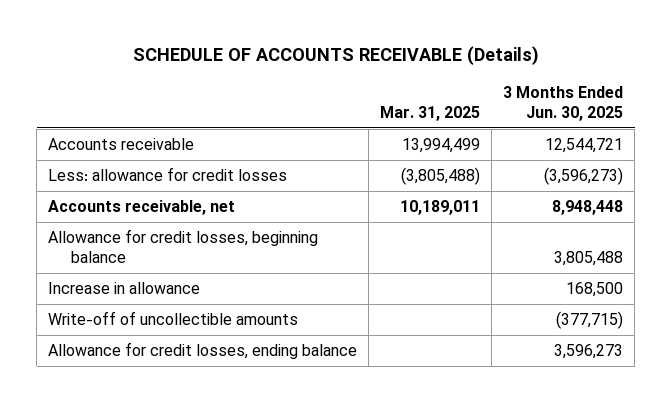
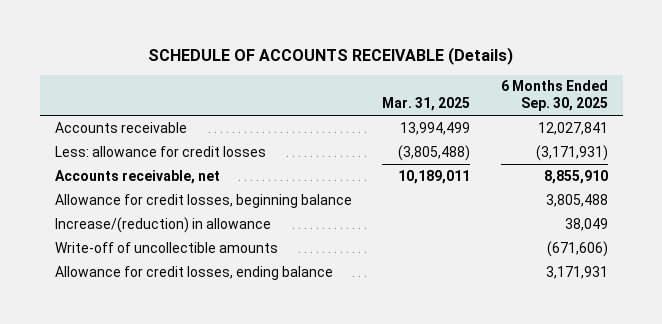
[503,85,624,121] 3 Months Ended Jun. 30, 2025 -> none
none -> [500,80,608,112] 6 Months Ended Sep. 30, 2025
[48,282,201,295] Increase in allowance -> [54,216,271,233] Increase/(reduction) in allowance

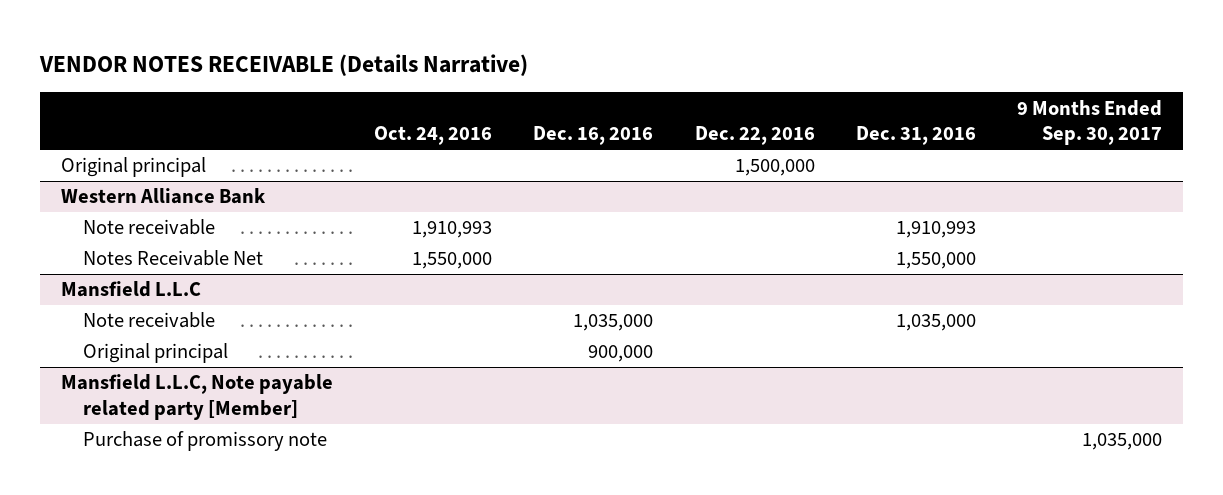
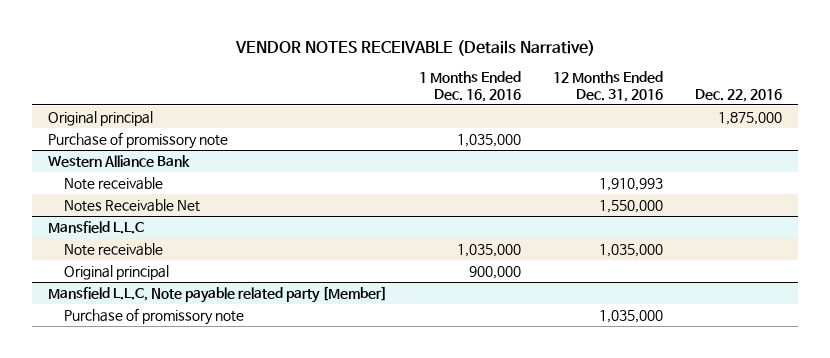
[374,126,493,146] Oct. 24, 2016 -> none
[533,126,654,146] Dec. 16, 2016 -> none
[856,126,977,146] Dec. 31, 2016 -> none
[1017,99,1163,146] 9 Months Ended Sep. 30, 2017 -> none
none -> [419,71,522,102] 1 Months Ended Dec. 16, 2016
none -> [552,71,663,102] 12 Months Ended Dec. 31, 2016
[734,159,815,177] 1,500,000 -> [717,111,782,125] 1,875,000
none -> [48,131,229,149] Purchase of promissory note

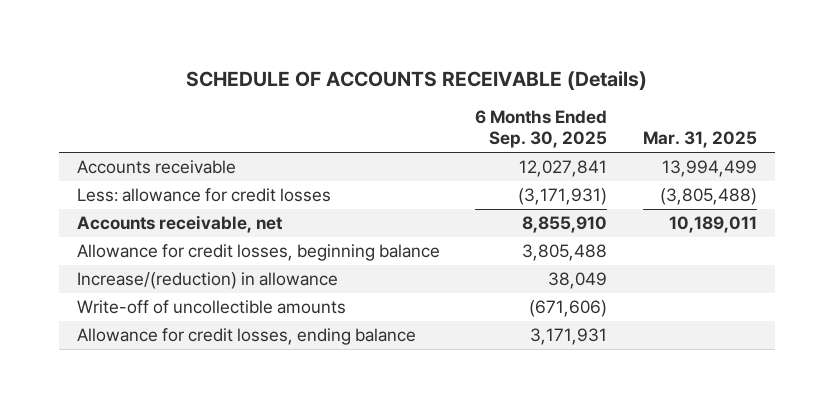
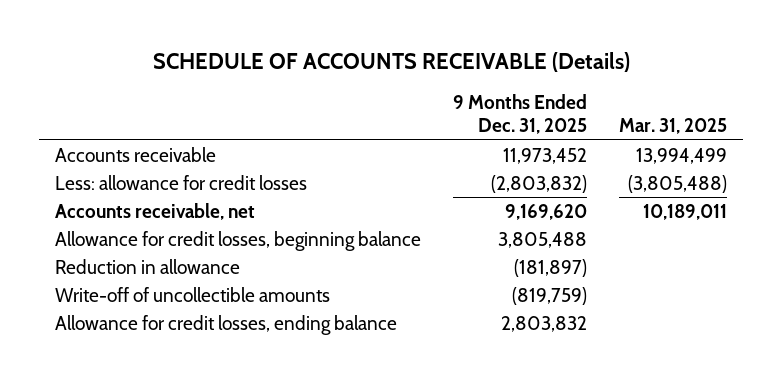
[475,110,608,149] 6 Months Ended Sep. 30, 2025 -> none
none -> [453,93,588,134] 9 Months Ended Dec. 31, 2025
[76,272,338,290] Increase/(reduction) in allowance -> [55,258,241,274] Reduction in allowance

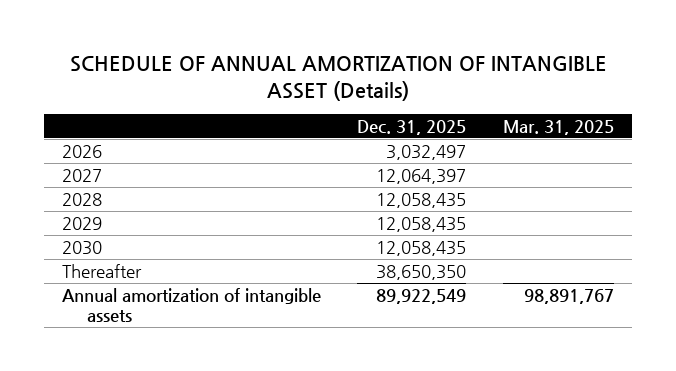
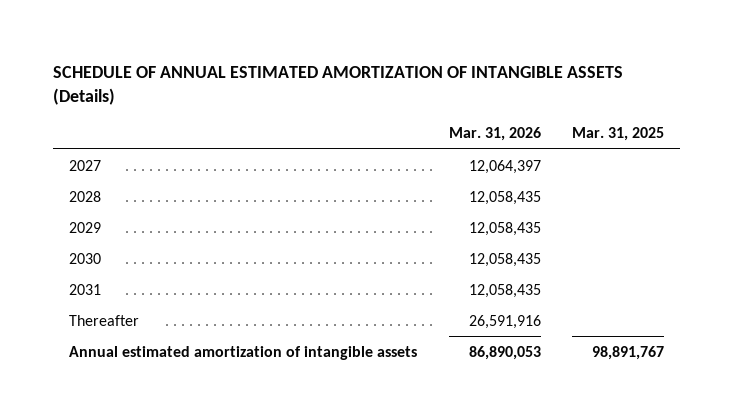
[69,56,607,101] SCHEDULE OF ANNUAL AMORTIZATION OF INTANGIBLE ASSET (Details) -> [53,65,624,105] SCHEDULE OF ANNUAL ESTIMATED AMORTIZATION OF INTANGIBLE ASSETS (Details)
[357,119,467,135] Dec. 31, 2025 -> none
none -> [448,127,541,142] Mar. 31, 2026
[62,145,103,159] 2026 -> none
none -> [69,283,102,295] 2031
[62,288,322,322] Annual amortization of intangible assets -> [69,345,418,360] Annual estimated amortization of intangible assets

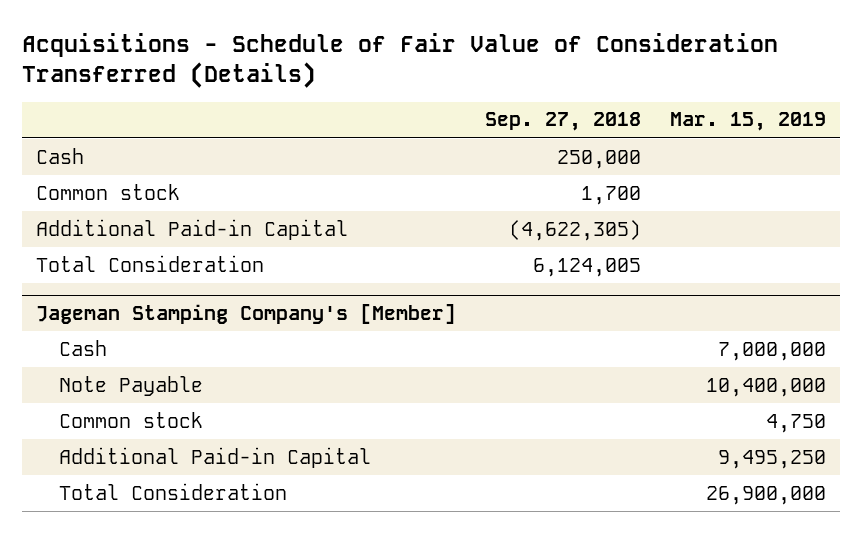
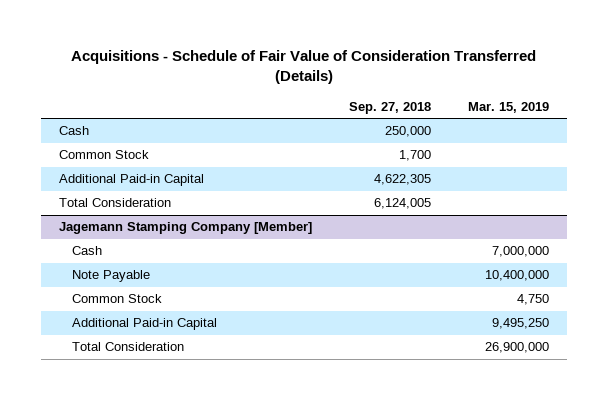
[36,183,181,200] Common stock -> [59,150,150,160] Common Stock
[509,219,642,241] (4,622,305) -> [374,174,432,186] 4,622,305
[36,303,457,324] Jageman Stamping Company's [Member] -> [59,222,313,235] Jagemann Stamping Company [Member]
[59,411,204,428] Common stock -> [72,294,163,304] Common Stock

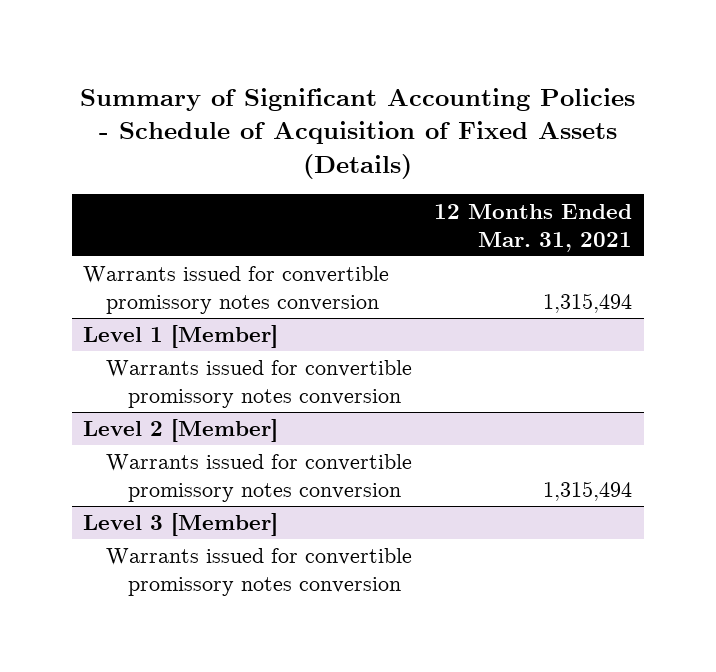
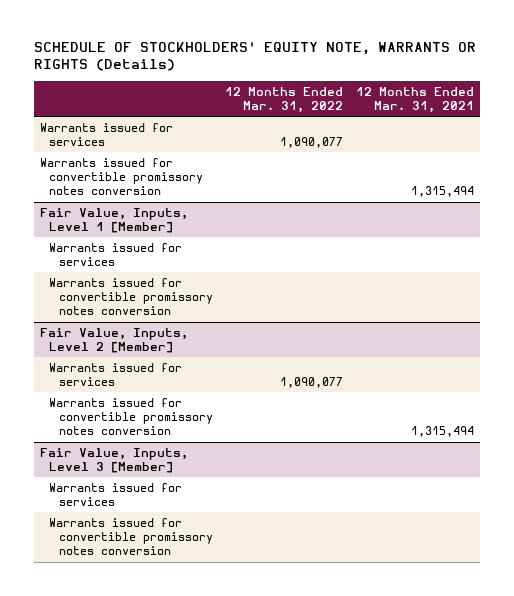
[79,87,635,179] Summary of Significant Accounting Policies - Schedule of Acquisition of Fixed Assets (Details) -> [33,41,476,72] SCHEDULE OF STOCKHOLDERS' EQUITY NOTE, WARRANTS OR RIGHTS (Details)
none -> [225,86,344,113] 12 Months Ended Mar. 31, 2022
none -> [39,123,173,147] Warrants issued for services
[83,325,279,349] Level 1 [Member] -> [39,208,188,234] Fair Value, Inputs, Level 1 [Member]
none -> [49,243,183,267] Warrants issued for services
[83,419,279,443] Level 2 [Member] -> [39,328,188,354] Fair Value, Inputs, Level 2 [Member]
none -> [49,363,183,387] Warrants issued for services
[83,513,279,537] Level 3 [Member] -> [39,448,188,474] Fair Value, Inputs, Level 3 [Member]
none -> [49,483,183,507] Warrants issued for services

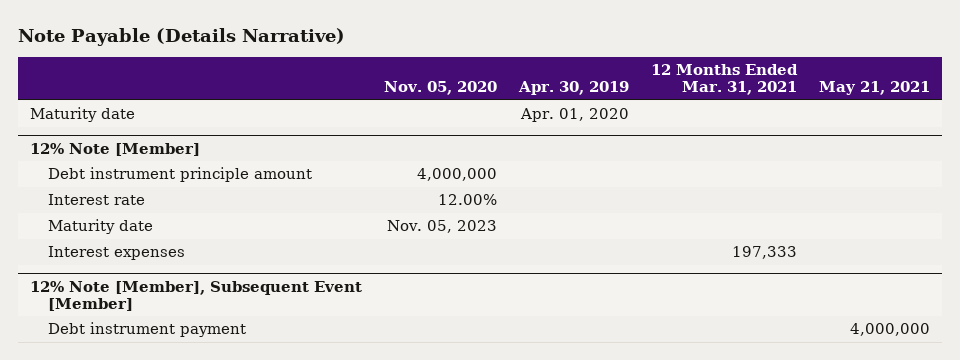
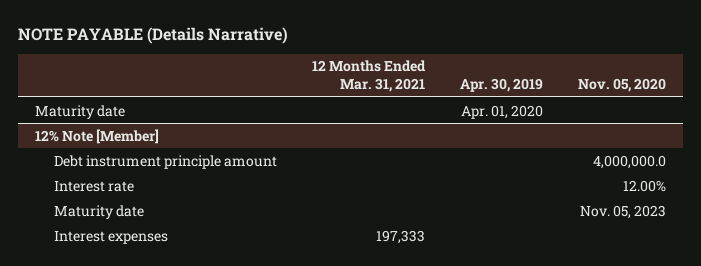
[18,27,346,46] Note Payable (Details Narrative) -> [17,26,288,44] NOTE PAYABLE (Details Narrative)
[819,81,931,96] May 21, 2021 -> none
[416,168,497,182] 4,000,000 -> [592,154,666,169] 4,000,000.0
[29,280,362,312] 12% Note [Member], Subsequent Event [Member] -> none
[48,322,247,338] Debt instrument payment -> none

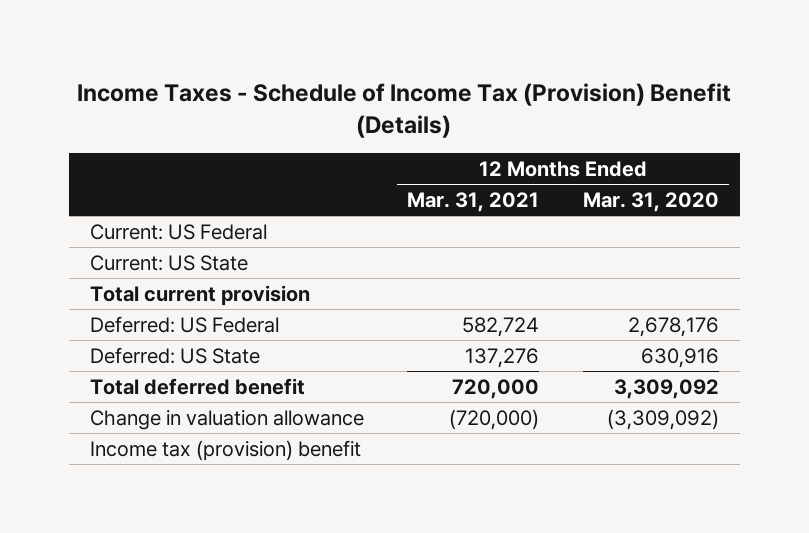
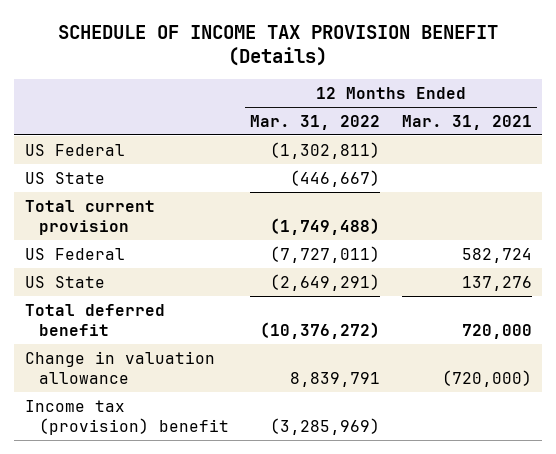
[77,82,732,138] Income Taxes - Schedule of Income Tax (Provision) Benefit (Details) -> [58,24,499,67] SCHEDULE OF INCOME TAX PROVISION BENEFIT (Details)
[582,192,719,213] Mar. 31, 2020 -> none
none -> [250,114,381,130] Mar. 31, 2022
[90,223,268,240] Current: US Federal -> [24,143,125,156] US Federal
[90,254,249,271] Current: US State -> [24,171,105,184] US State
[90,315,280,333] Deferred: US Federal -> [24,247,125,260] US Federal
[90,346,261,364] Deferred: US State -> [24,275,105,288] US State

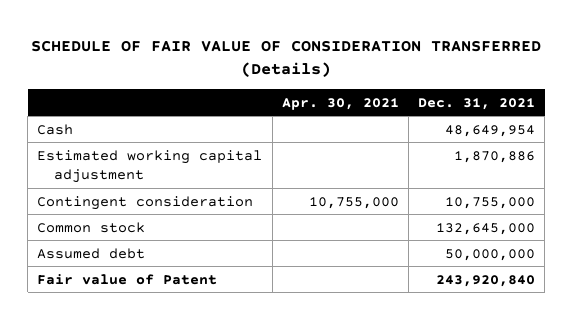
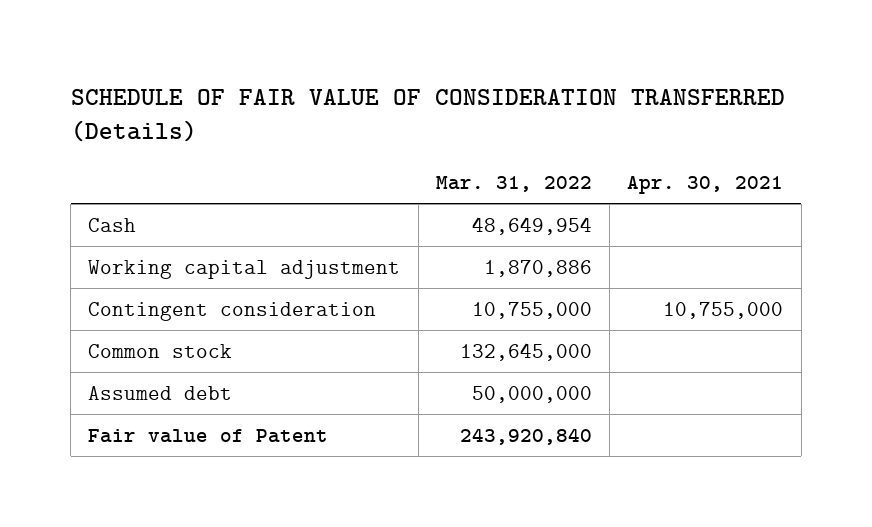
[418,97,536,110] Dec. 31, 2021 -> none
none -> [435,176,592,193] Mar. 31, 2022
[37,149,263,183] Estimated working capital adjustment -> [88,259,401,279] Working capital adjustment

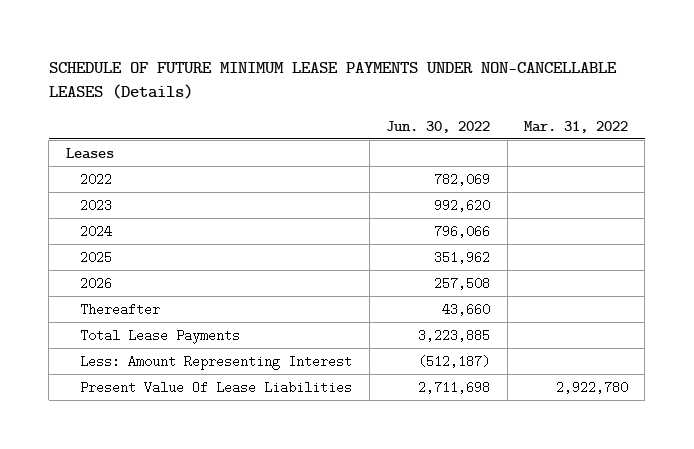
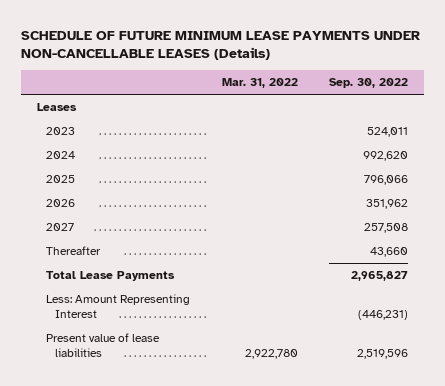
[386,120,491,133] Jun. 30, 2022 -> none
none -> [329,78,409,89] Sep. 30, 2022
[80,172,113,186] 2022 -> none
none -> [46,223,75,232] 2027
[80,380,353,394] Present Value Of Lease Liabilities -> [46,333,161,358] Present value of lease liabilities

